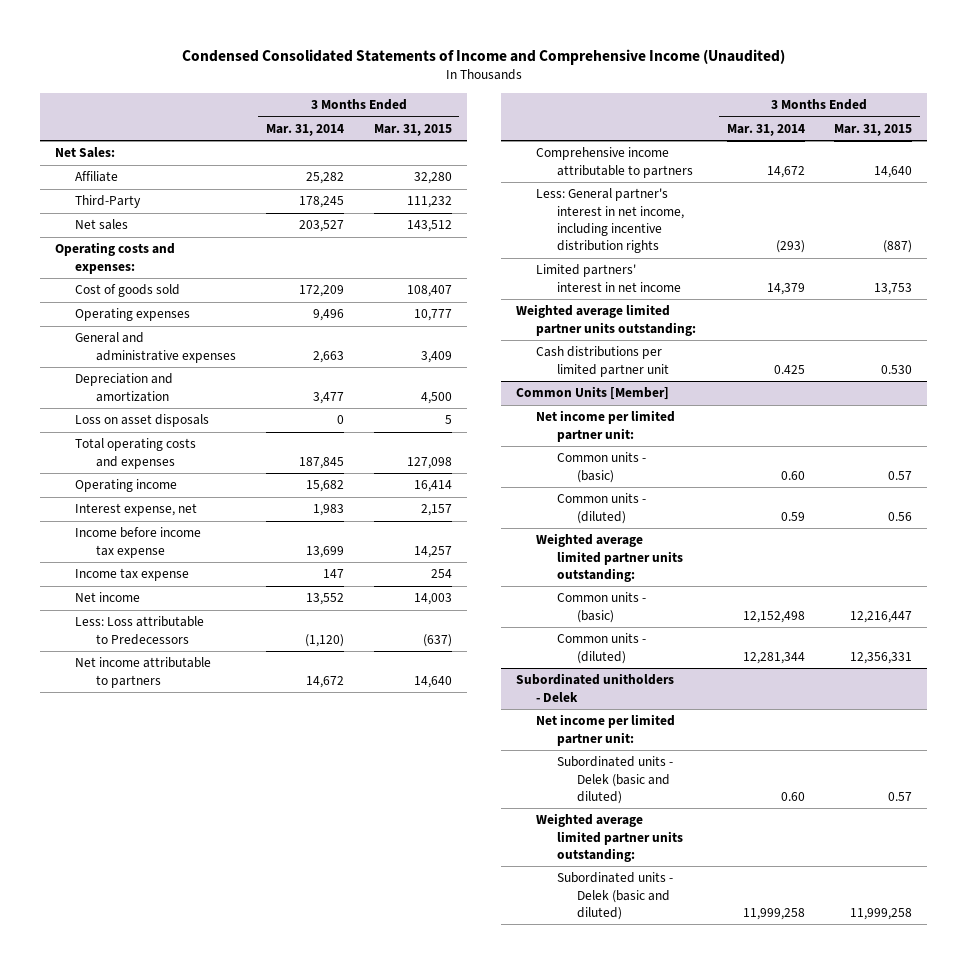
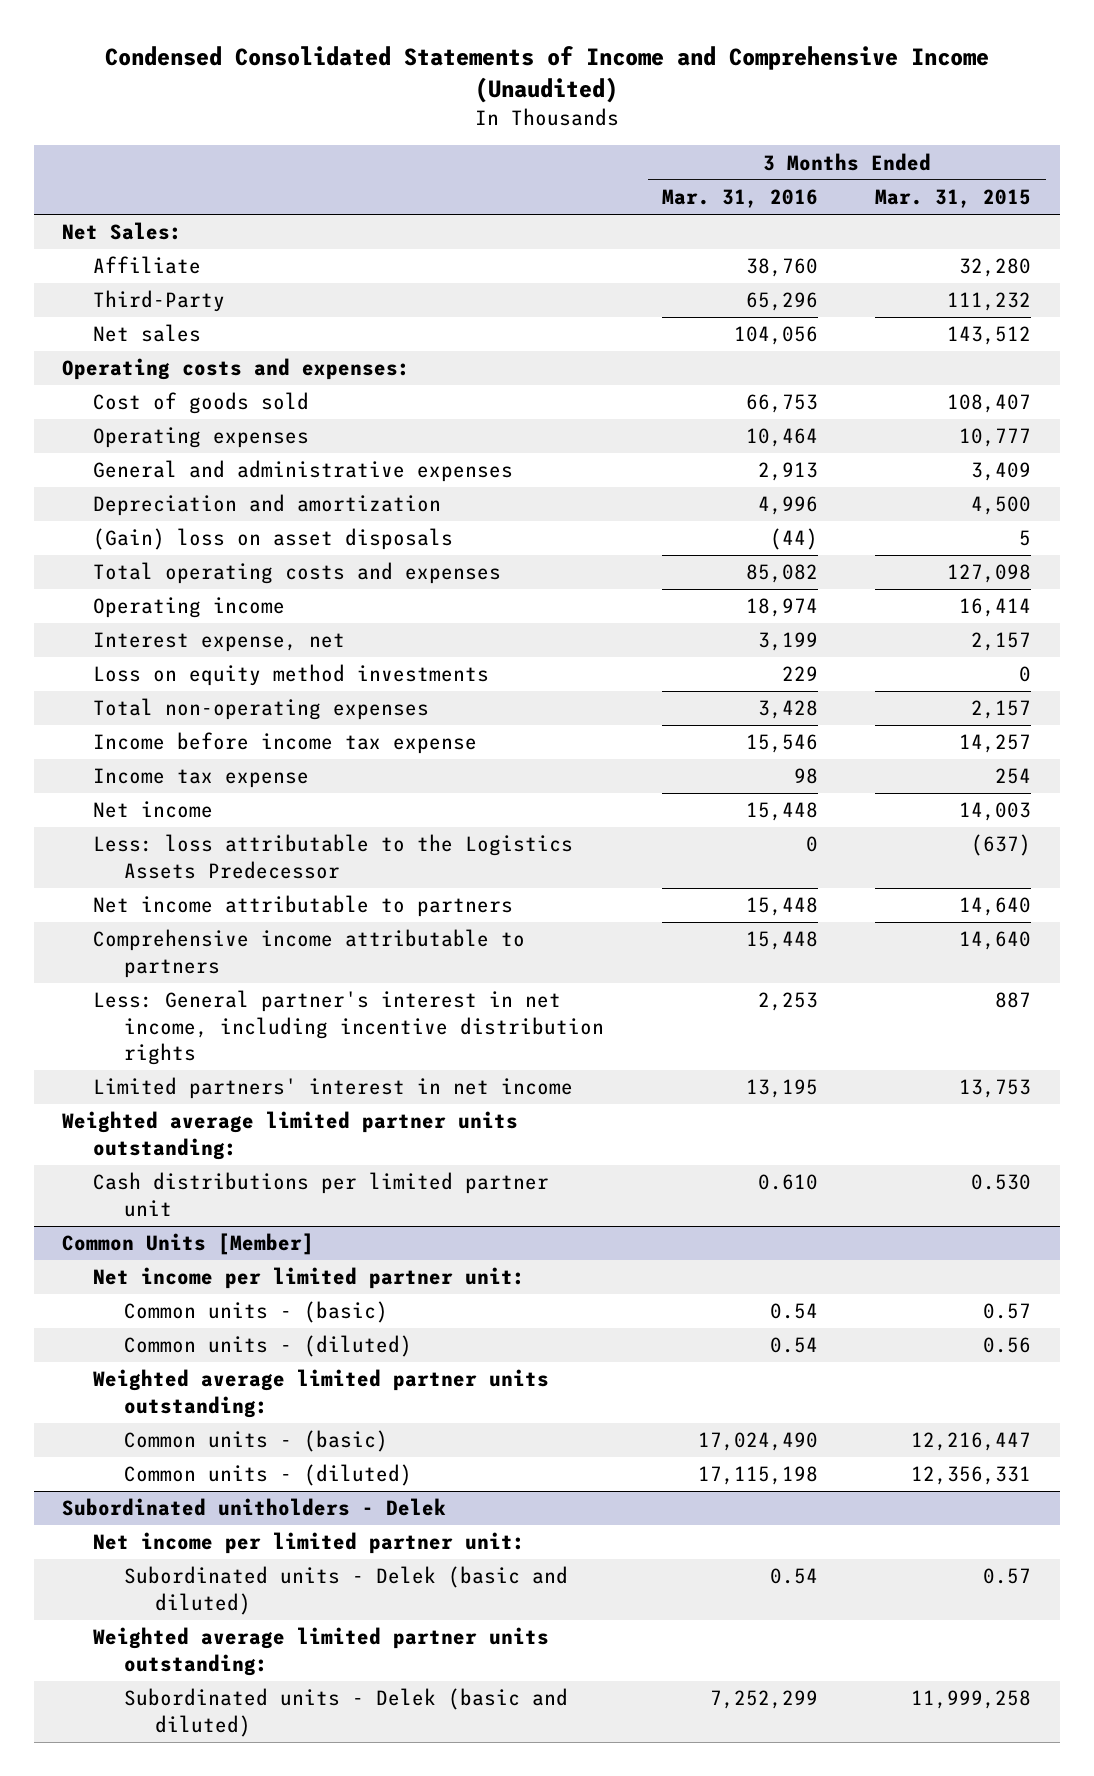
[265,123,344,136] Mar. 31, 2014 -> none
none -> [661,189,818,209] Mar. 31, 2016
[75,414,210,428] Loss on asset disposals -> [93,528,454,551] (Gain) loss on asset disposals
none -> [93,664,490,687] Loss on equity method investments
none -> [93,698,430,721] Total non-operating expenses
[75,616,205,645] Less: Loss attributable to Predecessors -> [93,834,574,879] Less: loss attributable to the Logistics Assets Predecessor
[883,240,913,254] (887) -> [995,992,1032,1009] 887

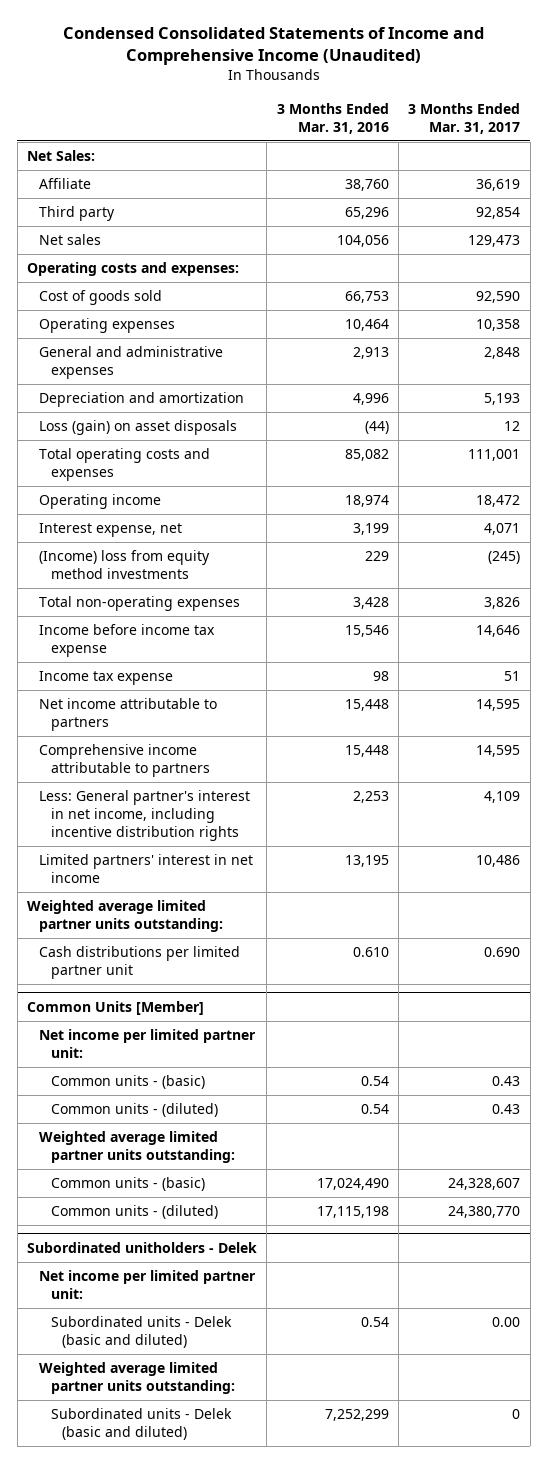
[875,189,1032,209] Mar. 31, 2015 -> none
none -> [408,102,521,134] 3 Months Ended Mar. 31, 2017
[93,290,226,313] Third-Party -> [38,206,115,222] Third party
[93,528,454,551] (Gain) loss on asset disposals -> [38,420,237,436] Loss (gain) on asset disposals
[93,664,490,687] Loss on equity method investments -> [38,550,210,580] (Income) loss from equity method investments
[93,801,214,819] Net income -> none
[93,834,574,879] Less: loss attributable to the Logistics Assets Predecessor -> none

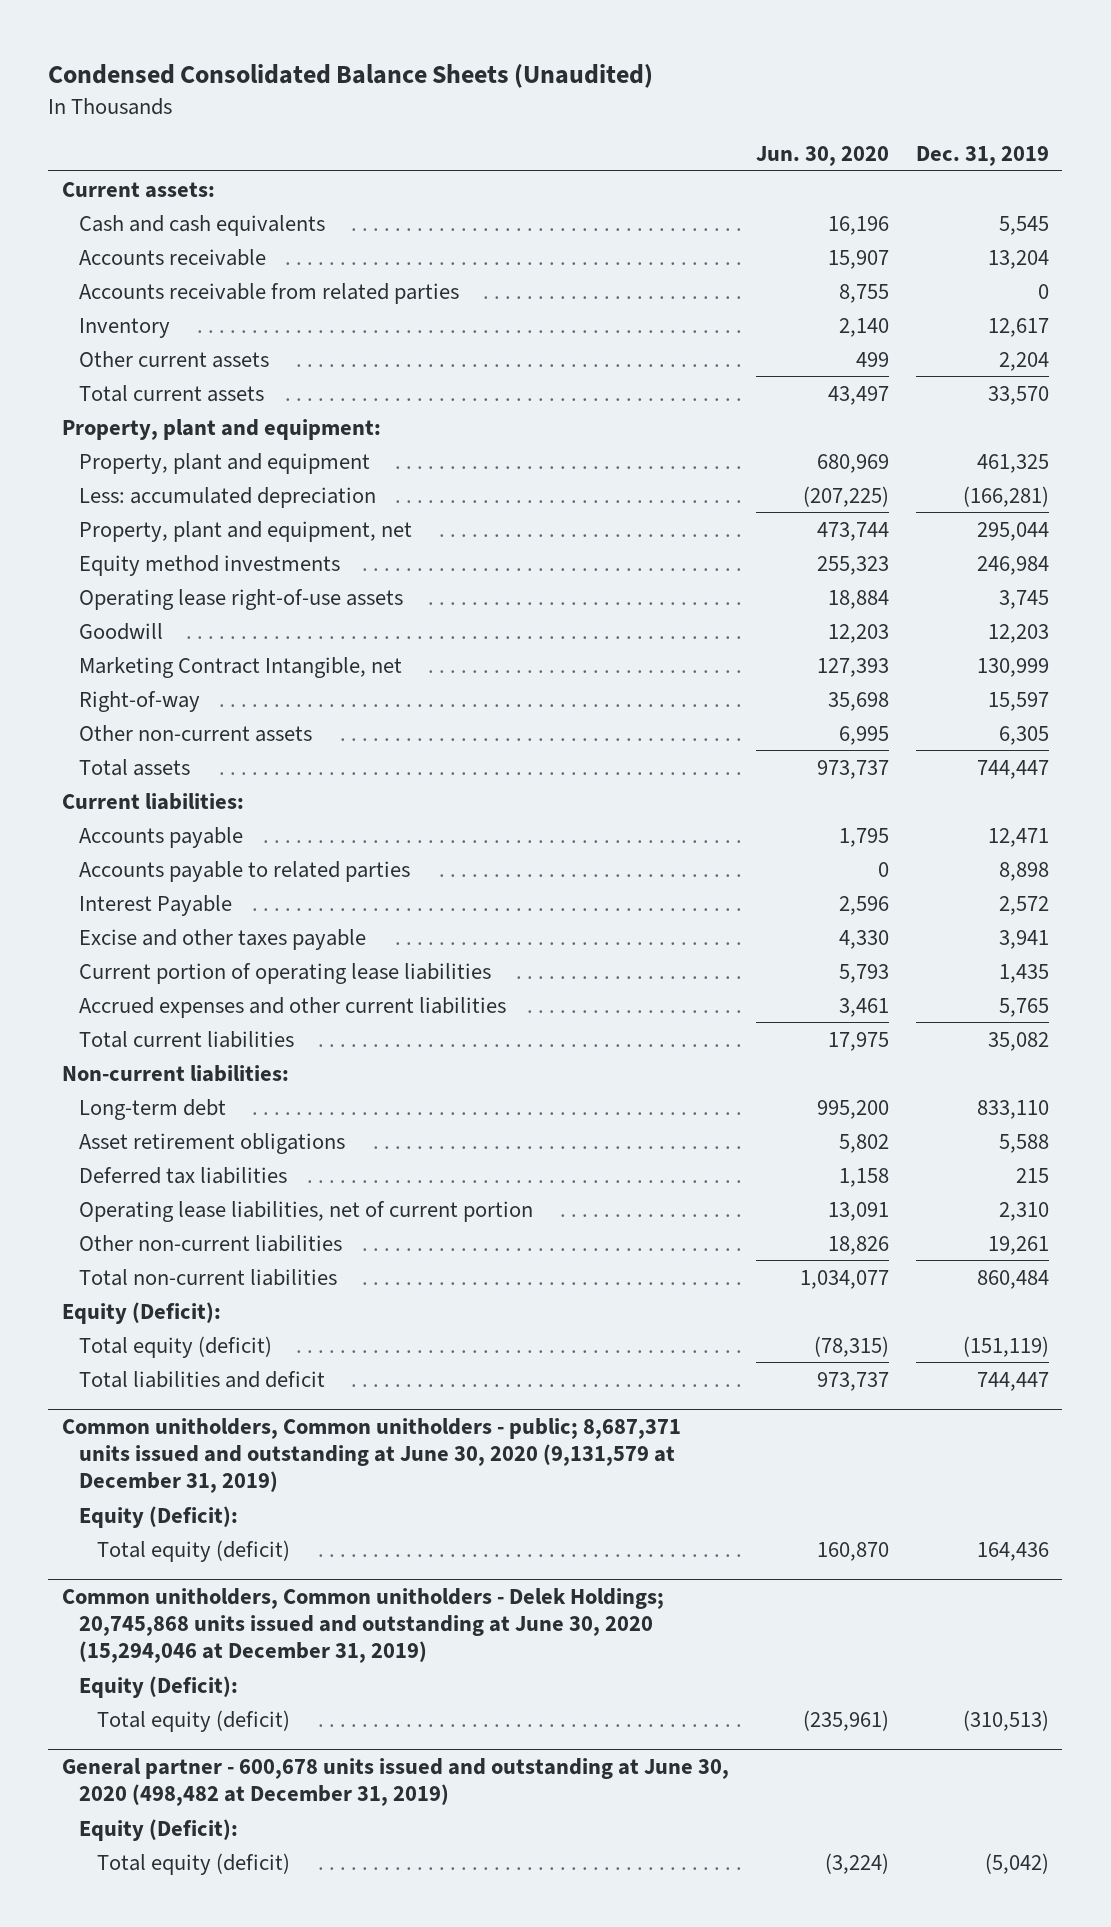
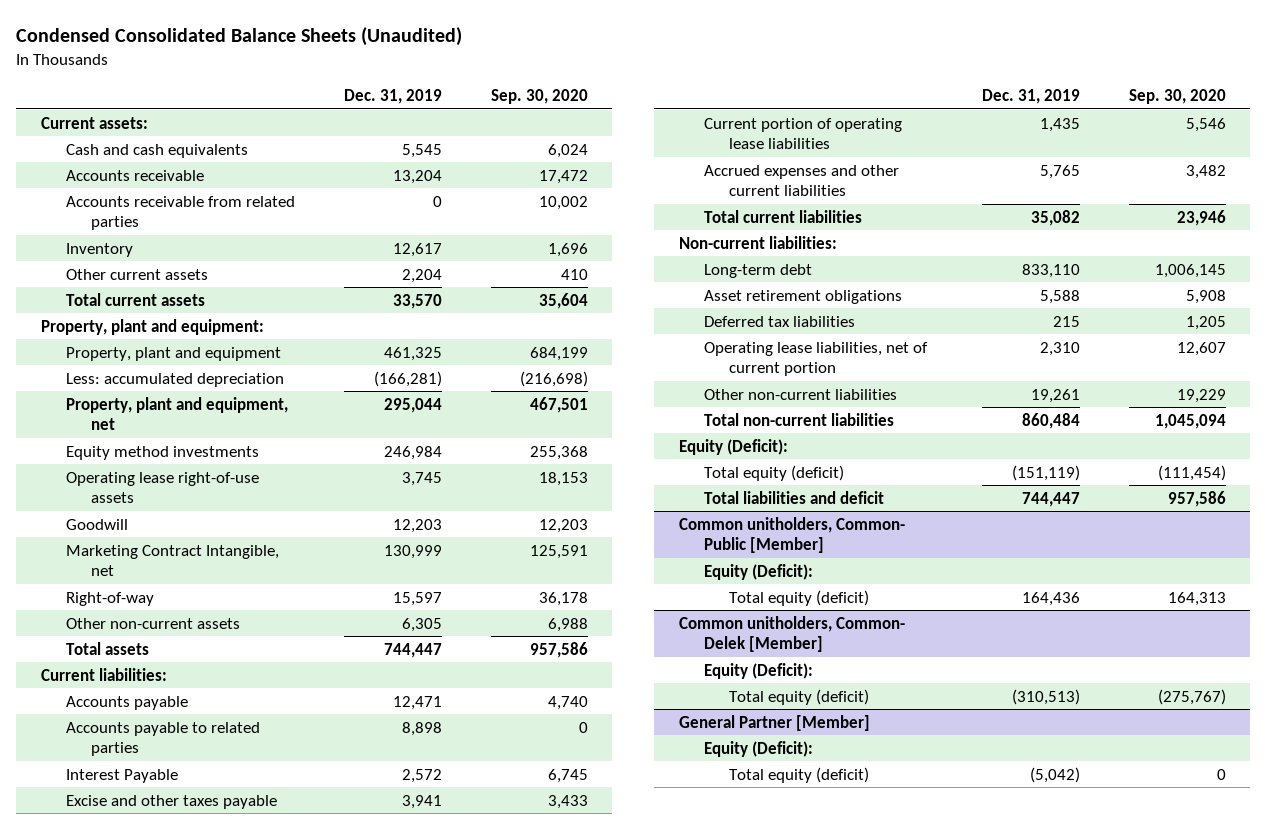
[755,146,889,167] Jun. 30, 2020 -> none
none -> [490,88,588,104] Sep. 30, 2020
[61,1418,681,1493] Common unitholders, Common unitholders - public; 8,687,371 units issued and outstanding at June 30, 2020 (9,131,579 at December 31, 2019) -> none
none -> [678,516,905,554] Common unitholders, Common- Public [Member]
[61,1588,664,1663] Common unitholders, Common unitholders - Delek Holdings; 20,745,868 units issued and outstanding at June 30, 2020 (15,294,046 at December 31, 2019) -> none
none -> [678,615,905,653] Common unitholders, Common- Delek [Member]
[61,1758,729,1806] General partner - 600,678 units issued and outstanding at June 30, 2020 (498,482 at December 31, 2019) -> [678,714,870,731] General Partner [Member]

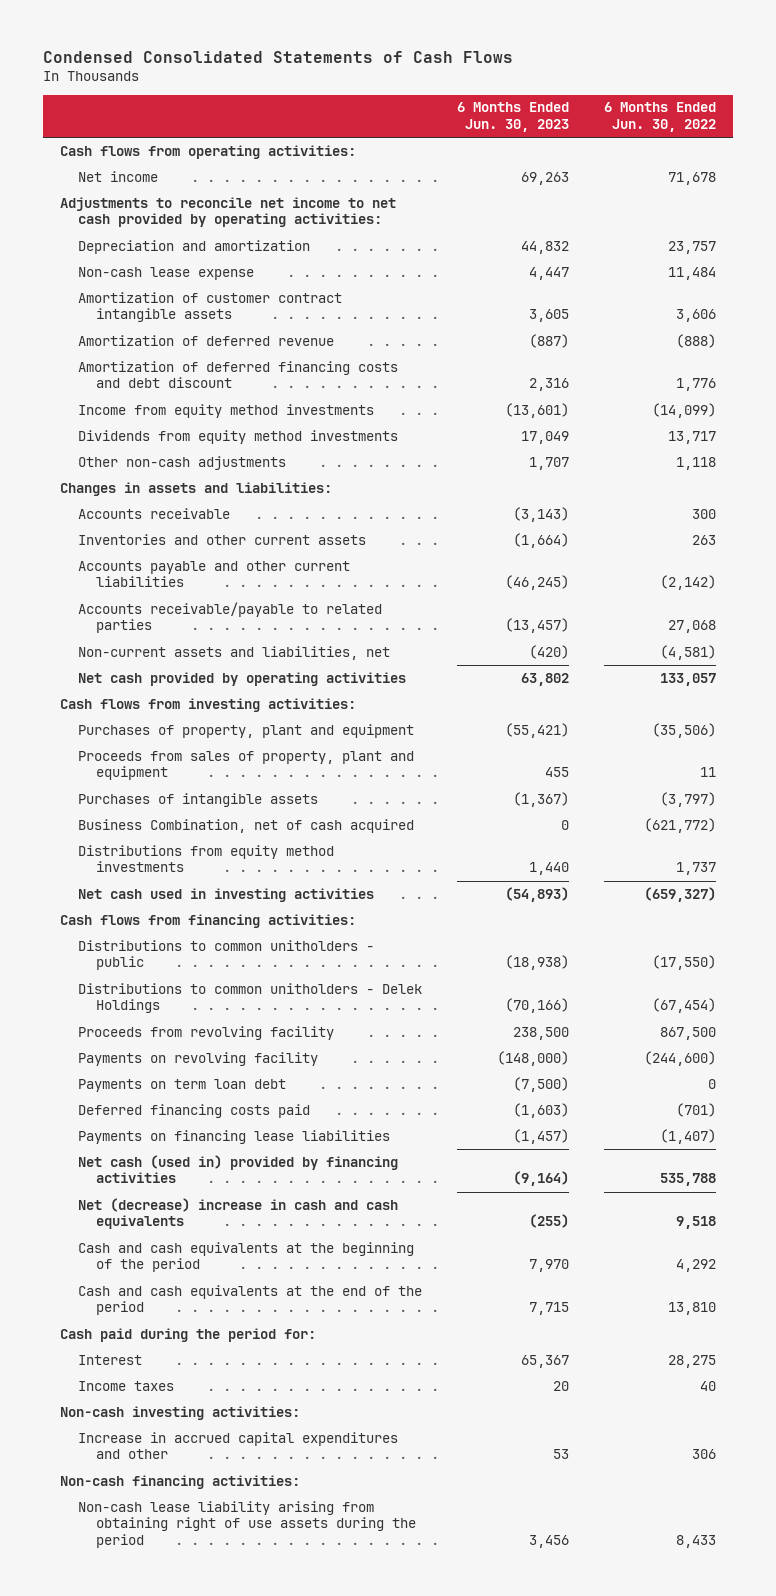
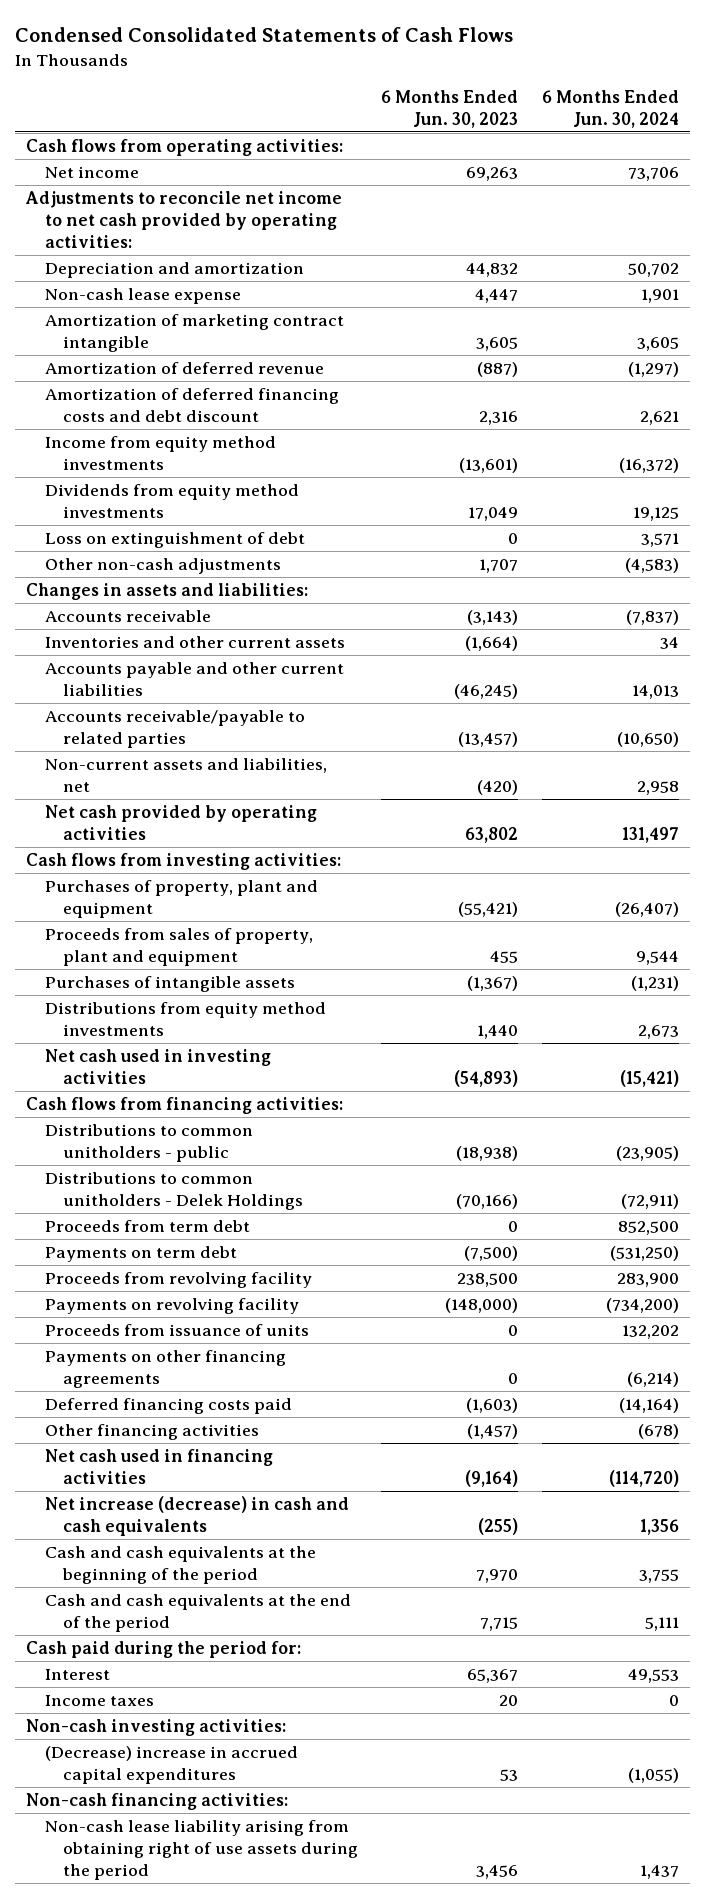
[603,102,716,133] 6 Months Ended Jun. 30, 2022 -> none
none -> [541,90,679,128] 6 Months Ended Jun. 30, 2024
[78,291,343,323] Amortization of customer contract intangible assets -> [44,314,344,352] Amortization of marketing contract intangible
none -> [44,532,305,549] Loss on extinguishment of debt
[78,818,415,833] Business Combination, net of cash acquired -> none
none -> [44,1220,250,1233] Proceeds from term debt
none -> [44,1246,237,1263] Payments on term debt
[78,1078,287,1092] Payments on term loan debt -> none
none -> [44,1324,309,1337] Proceeds from issuance of units
none -> [44,1350,286,1388] Payments on other financing agreements
[78,1129,391,1144] Payments on financing lease liabilities -> [44,1424,259,1441] Other financing activities
[78,1154,399,1184] Net cash (used in) provided by financing activities -> [44,1449,273,1484] Net cash used in financing activities
[78,1197,399,1230] Net (decrease) increase in cash and cash equivalents -> [44,1496,349,1536] Net increase (decrease) in cash and cash equivalents
[78,1431,399,1460] Increase in accrued capital expenditures and other -> [44,1746,298,1784] (Decrease) increase in accrued capital expenditures

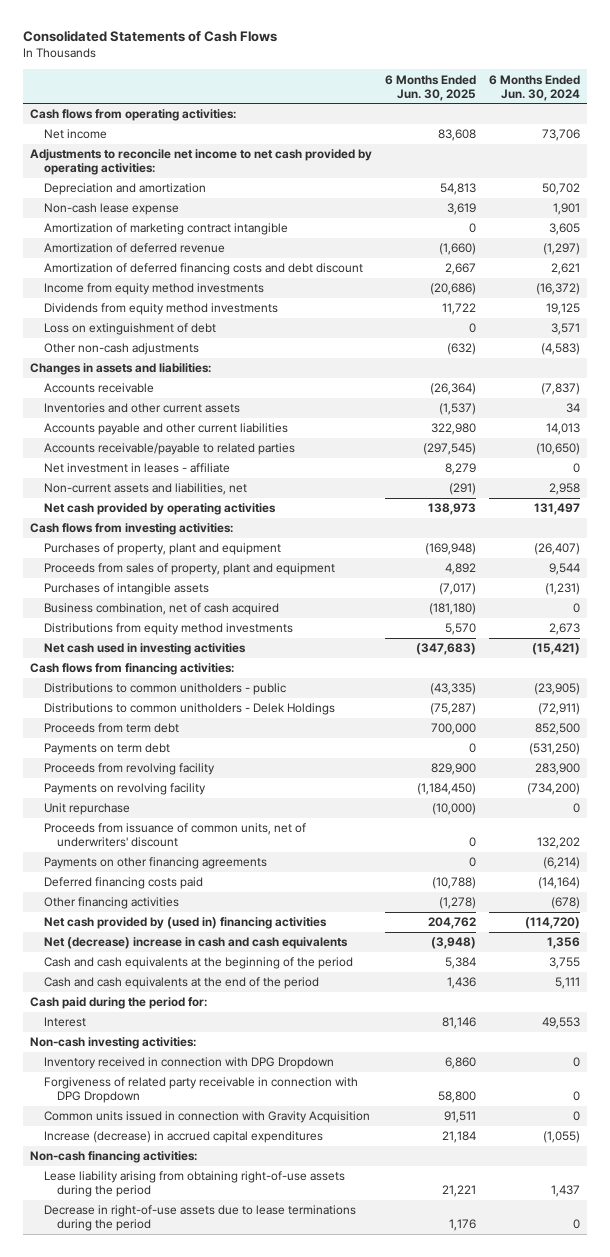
[14,27,513,43] Condensed Consolidated Statements of Cash Flows -> [23,30,278,43] Consolidated Statements of Cash Flows
[381,90,519,128] 6 Months Ended Jun. 30, 2023 -> none
none -> [385,74,477,101] 6 Months Ended Jun. 30, 2025
none -> [43,463,230,474] Net investment in leases - affiliate
none -> [43,603,279,616] Business combination, net of cash acquired
none -> [43,803,130,816] Unit repurchase
[44,1324,309,1337] Proceeds from issuance of units -> [43,823,306,848] Proceeds from issuance of common units, net of underwriters' discount
[44,1449,273,1484] Net cash used in financing activities -> [43,917,327,930] Net cash provided by (used in) financing activities
[44,1496,349,1536] Net increase (decrease) in cash and cash equivalents -> [43,937,348,950] Net (decrease) increase in cash and cash equivalents
[44,1695,154,1707] Income taxes -> none
none -> [43,1057,334,1070] Inventory received in connection with DPG Dropdown
none -> [43,1077,358,1104] Forgiveness of related party receivable in connection with DPG Dropdown
none -> [43,1111,370,1124] Common units issued in connection with Gravity Acquisition
[44,1746,298,1784] (Decrease) increase in accrued capital expenditures -> [43,1131,323,1144] Increase (decrease) in accrued capital expenditures
[44,1820,359,1880] Non-cash lease liability arising from obtaining right of use assets during the period -> [43,1171,345,1198] Lease liability arising from obtaining right-of-use assets during the period
none -> [43,1205,356,1232] Decrease in right-of-use assets due to lease terminations during the period

